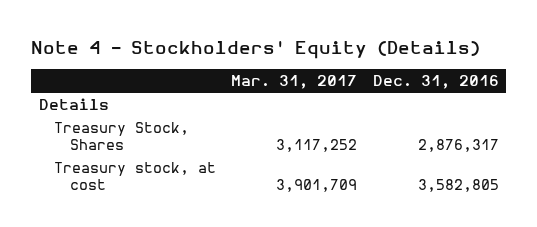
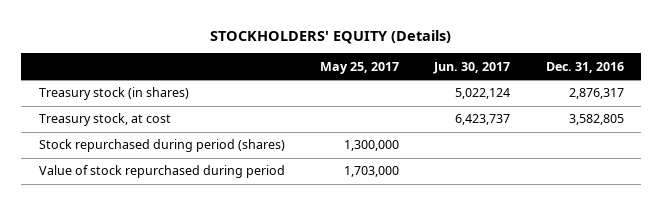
[31,41,481,60] Note 4 - Stockholders' Equity (Details) -> [210,29,452,44] STOCKHOLDERS' EQUITY (Details)
[231,74,358,89] Mar. 31, 2017 -> none
none -> [319,61,399,74] May 25, 2017
none -> [433,61,511,74] Jun. 30, 2017
[38,98,109,111] Details -> none
[54,122,190,151] Treasury Stock, Shares -> [38,87,189,101] Treasury stock (in shares)
none -> [38,139,285,153] Stock repurchased during period (shares)
none -> [38,165,285,179] Value of stock repurchased during period

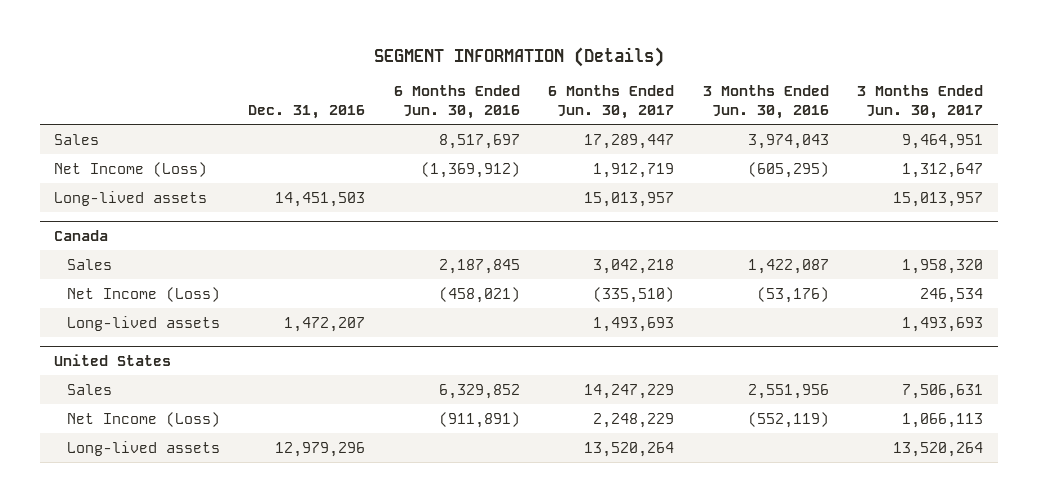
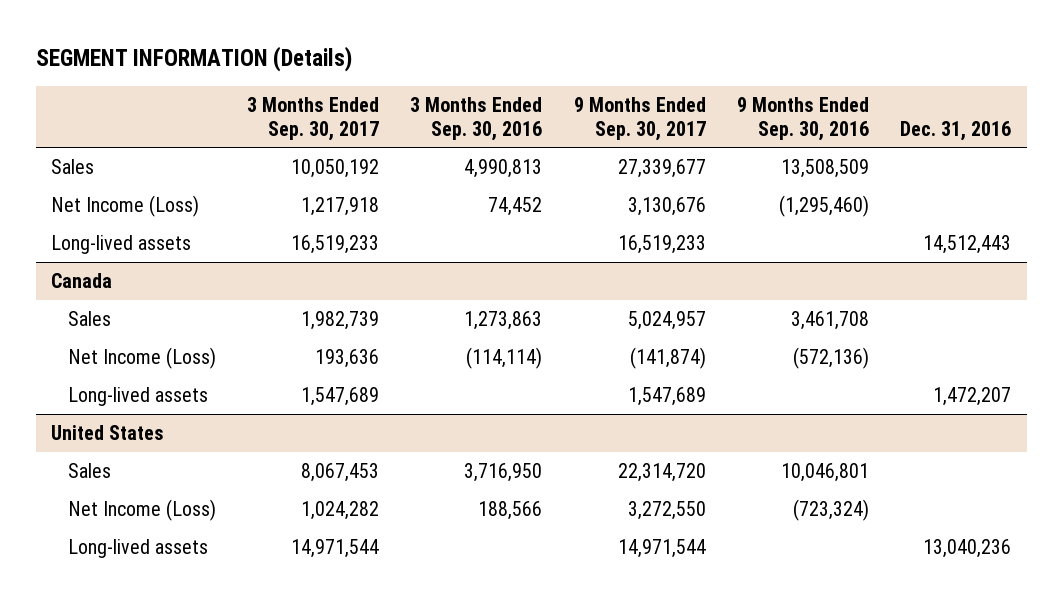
[393,85,520,119] 6 Months Ended Jun. 30, 2016 -> none
[548,85,675,119] 6 Months Ended Jun. 30, 2017 -> none
[702,85,829,119] 3 Months Ended Jun. 30, 2016 -> none
[857,85,984,119] 3 Months Ended Jun. 30, 2017 -> none
none -> [247,97,380,141] 3 Months Ended Sep. 30, 2017
none -> [410,97,543,141] 3 Months Ended Sep. 30, 2016
none -> [573,97,706,141] 9 Months Ended Sep. 30, 2017
none -> [736,97,869,141] 9 Months Ended Sep. 30, 2016
[275,191,366,207] 14,451,503 -> [922,234,1011,254] 14,512,443
[275,441,366,457] 12,979,296 -> [922,538,1011,558] 13,040,236

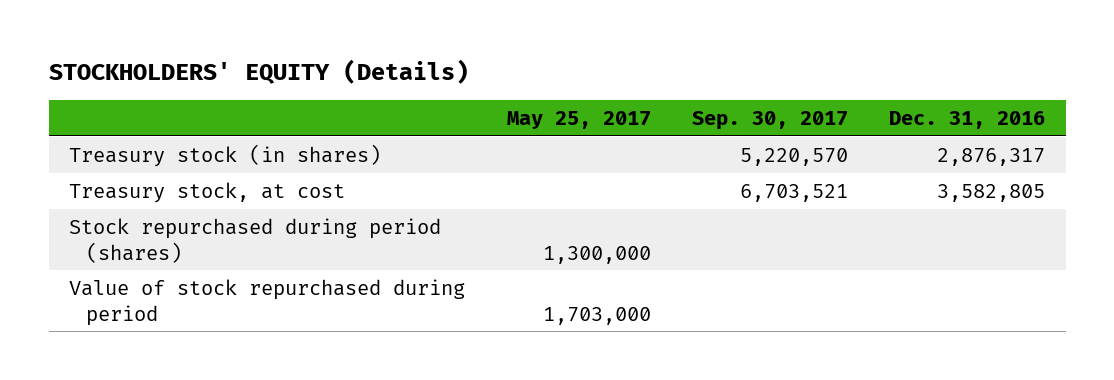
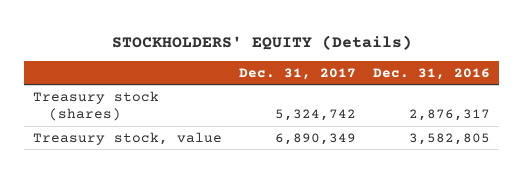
[506,110,651,129] May 25, 2017 -> none
[691,110,848,130] Sep. 30, 2017 -> none
none -> [239,67,357,80] Dec. 31, 2017
[69,217,442,263] Stock repurchased during period (shares) -> none
[69,278,466,326] Value of stock repurchased during period -> none
[69,143,382,167] Treasury stock (in shares) -> [32,90,159,122] Treasury stock (shares)
[69,181,346,203] Treasury stock, at cost -> [32,131,222,145] Treasury stock, value

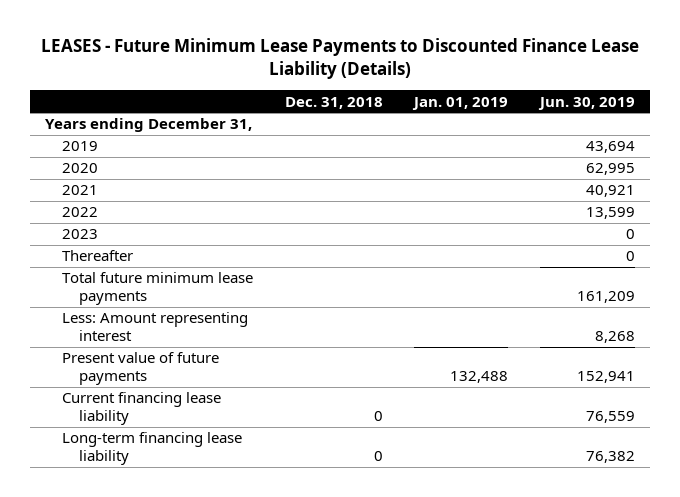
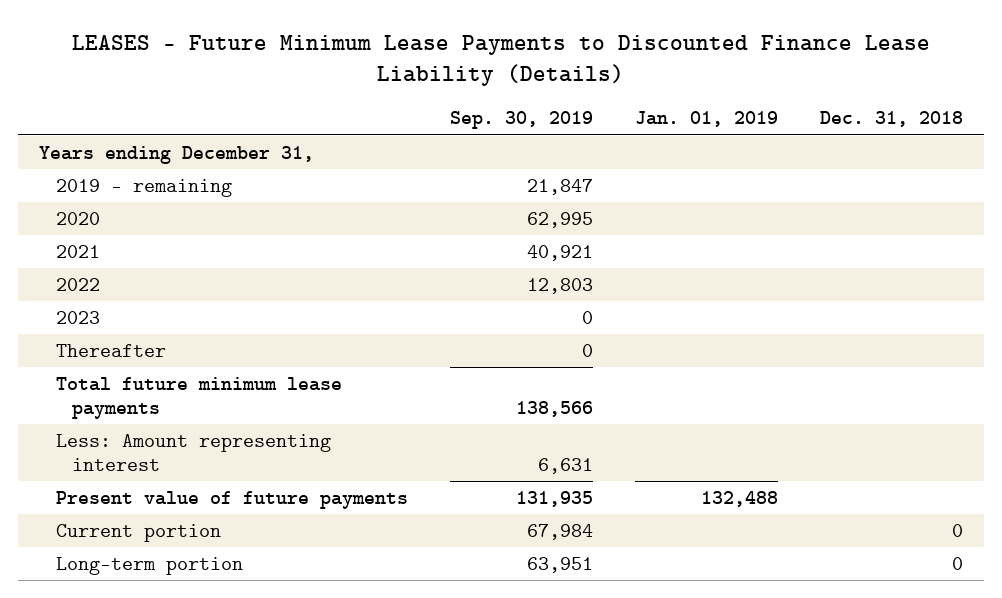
[537,96,635,110] Jun. 30, 2019 -> none
none -> [449,111,593,130] Sep. 30, 2019
[62,141,99,152] 2019 -> [55,178,232,197] 2019 - remaining
[62,392,222,426] Current financing lease liability -> [55,523,221,542] Current portion
[62,432,243,466] Long-term financing lease liability -> [55,556,243,575] Long-term portion

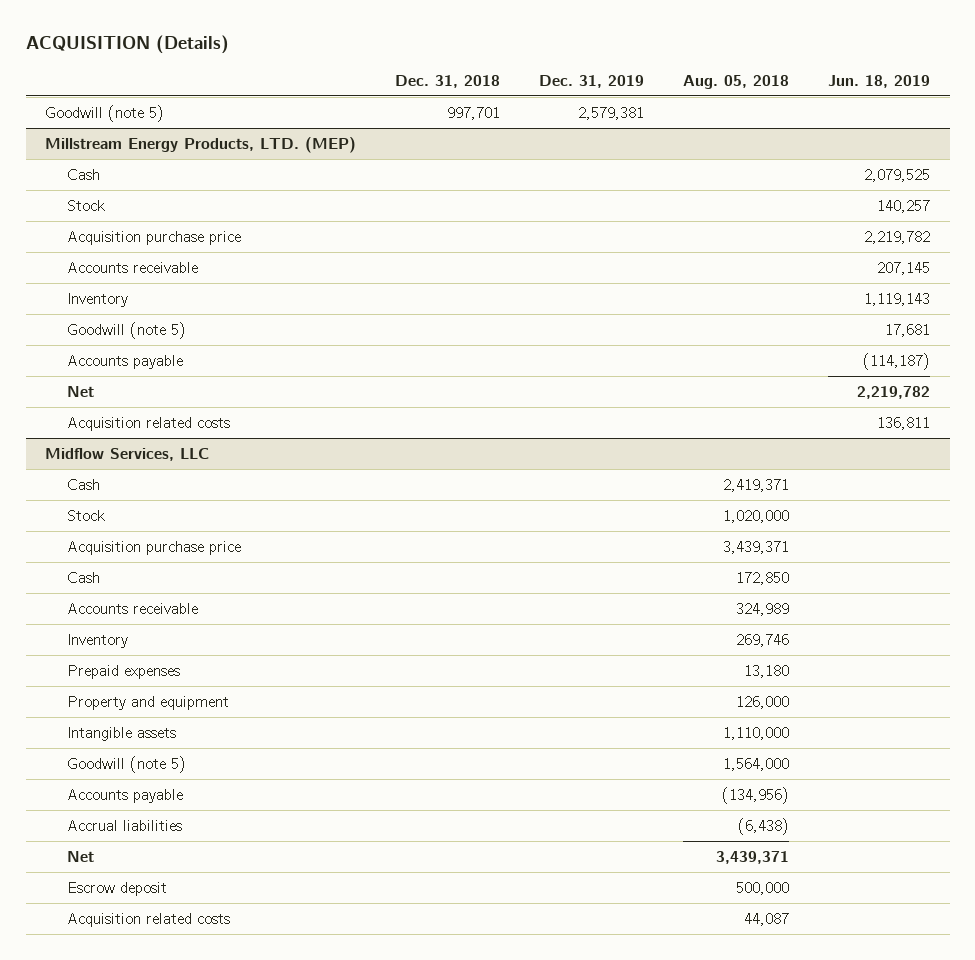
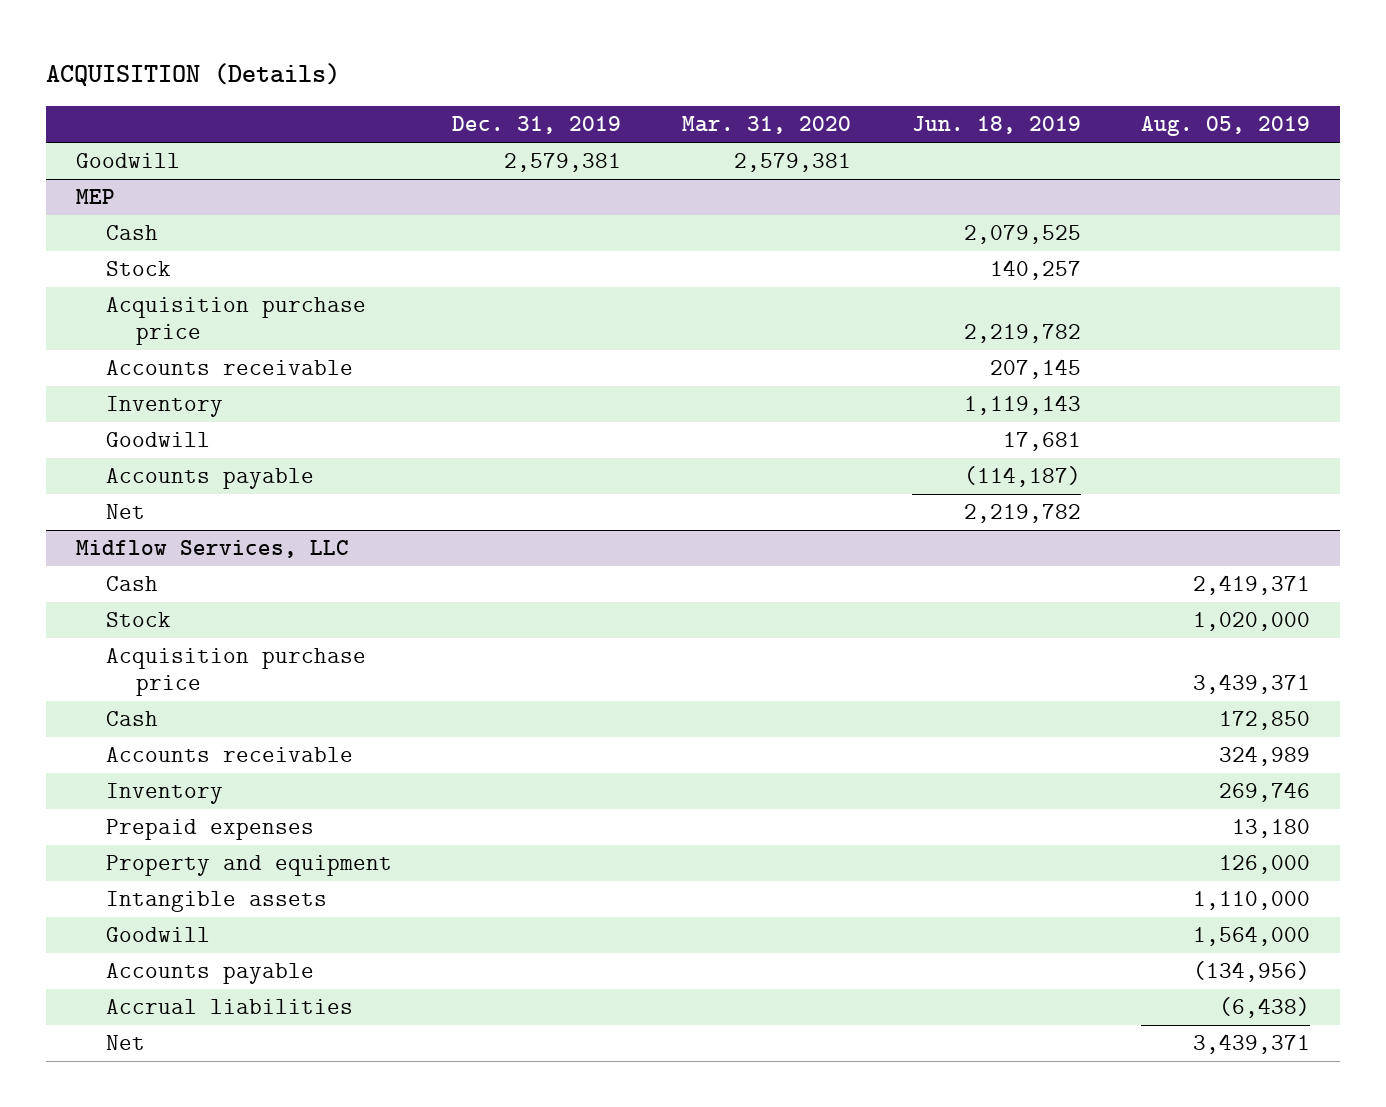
[395,74,501,88] Dec. 31, 2018 -> none
[683,74,790,89] Aug. 05, 2018 -> none
none -> [681,116,851,135] Mar. 31, 2020
none -> [1141,116,1311,137] Aug. 05, 2019
[45,104,165,122] Goodwill (note 5) -> [76,153,181,169] Goodwill
[45,136,357,153] Millstream Energy Products, LTD. (MEP) -> [76,189,116,205] MEP
[67,321,187,339] Goodwill (note 5) -> [105,432,210,448] Goodwill
[67,416,231,431] Acquisition related costs -> none
[67,755,187,773] Goodwill (note 5) -> [105,927,210,943] Goodwill
[67,881,168,896] Escrow deposit -> none
[67,912,231,927] Acquisition related costs -> none

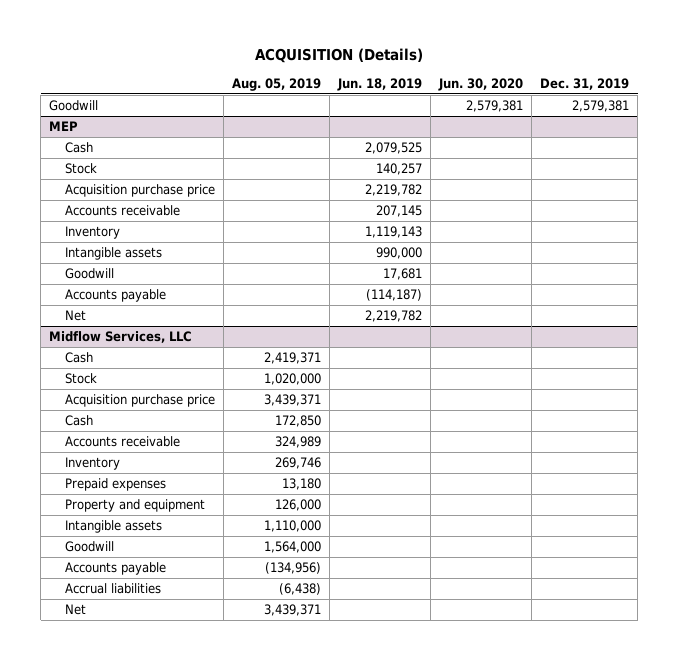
[681,116,851,135] Mar. 31, 2020 -> none
none -> [438,77,524,91] Jun. 30, 2020
none -> [65,246,163,260] Intangible assets

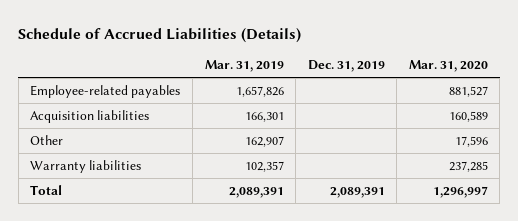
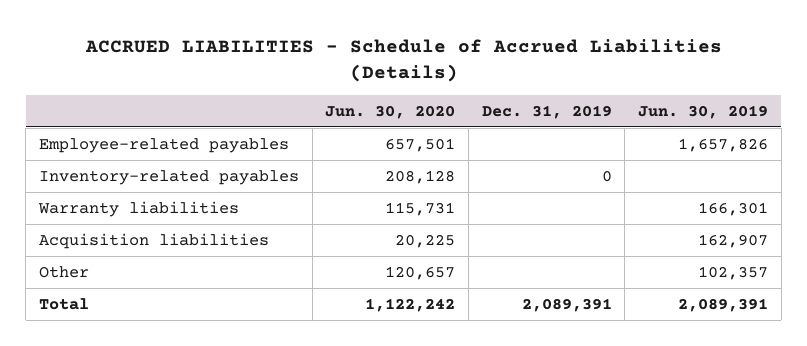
[18,28,302,44] Schedule of Accrued Liabilities (Details) -> [84,39,722,83] ACCRUED LIABILITIES - Schedule of Accrued Liabilities (Details)
[204,60,284,73] Mar. 31, 2019 -> none
[408,60,488,73] Mar. 31, 2020 -> none
none -> [325,105,456,120] Jun. 30, 2020
none -> [637,105,768,120] Jun. 30, 2019
none -> [39,169,300,185] Inventory-related payables
[30,159,142,173] Warranty liabilities -> [38,200,240,217] Warranty liabilities

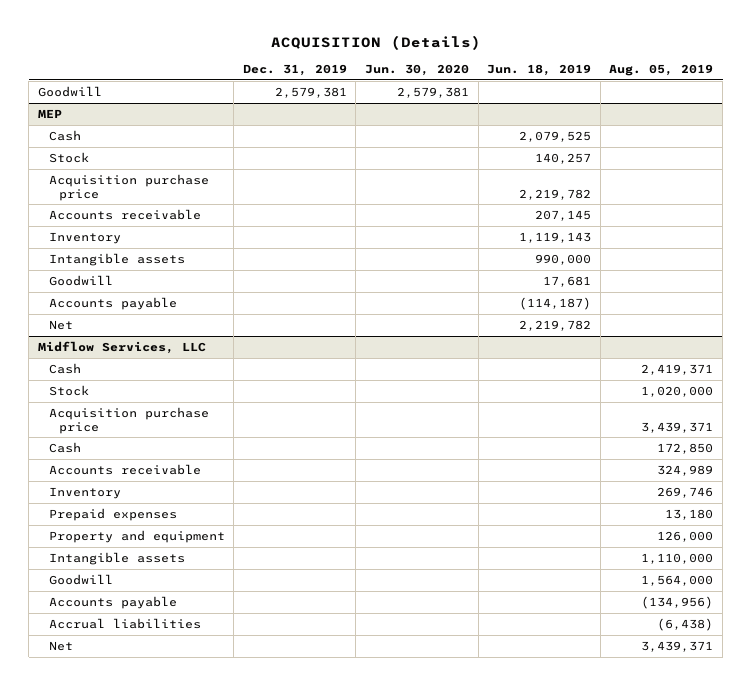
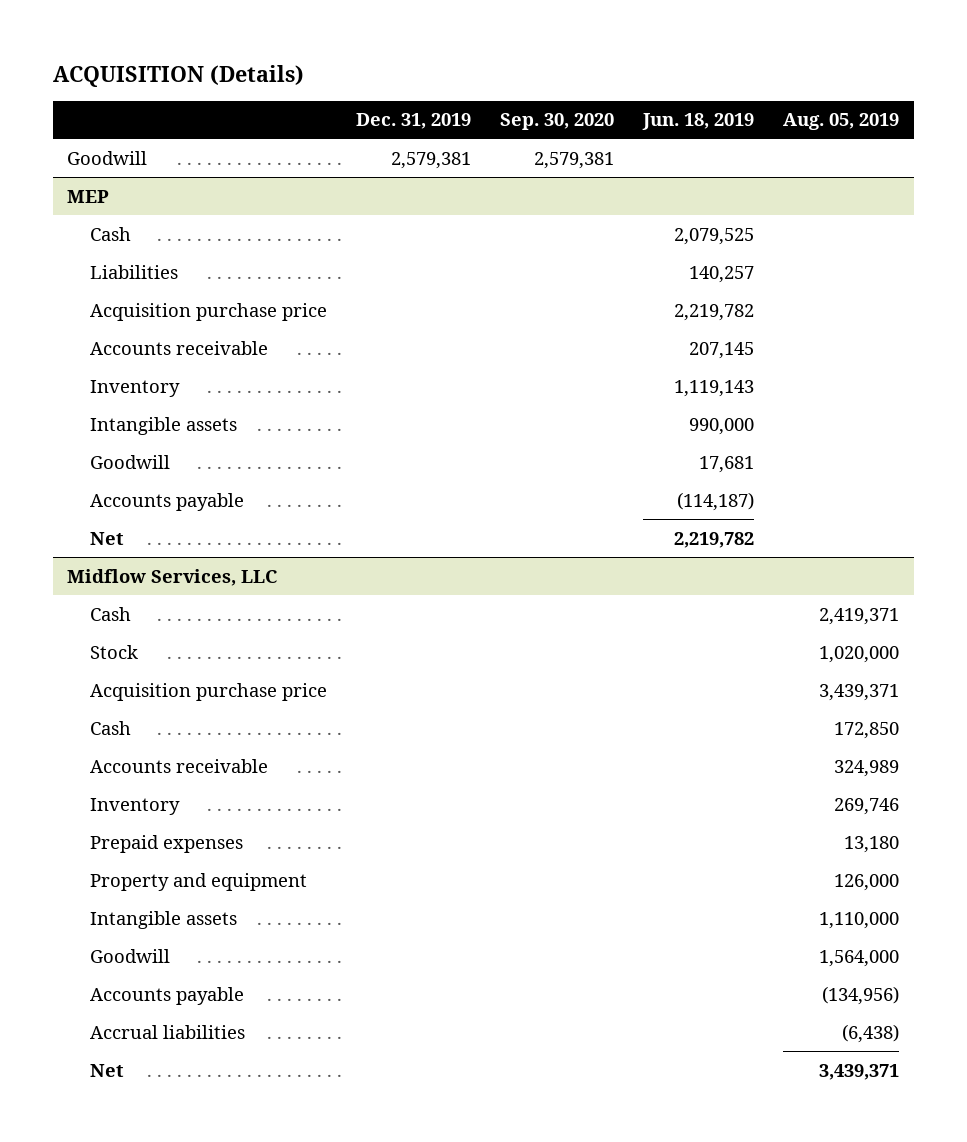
[364,64,469,77] Jun. 30, 2020 -> none
none -> [500,113,615,131] Sep. 30, 2020
[48,151,89,163] Stock -> [90,264,179,279] Liabilities

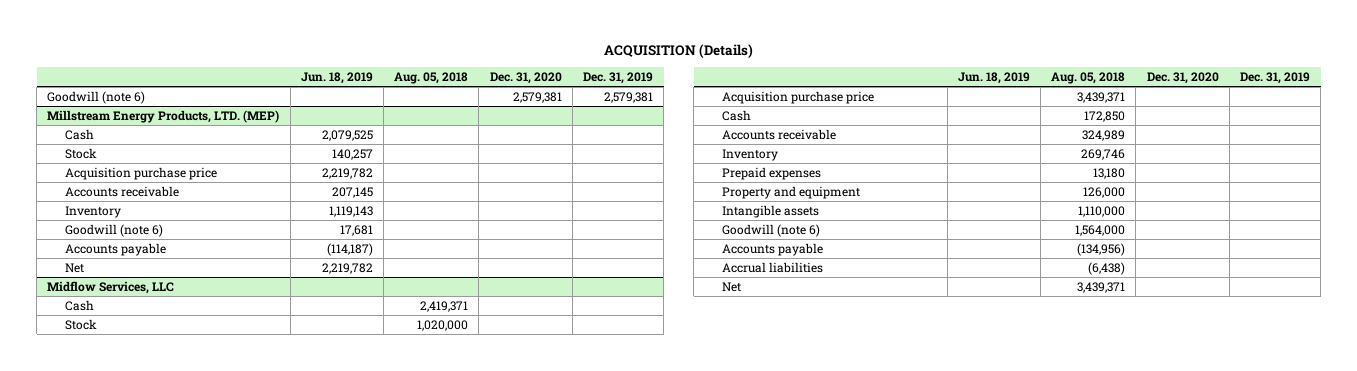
[500,113,615,131] Sep. 30, 2020 -> none
[783,113,900,131] Aug. 05, 2019 -> none
none -> [394,72,469,85] Aug. 05, 2018
none -> [489,72,562,85] Dec. 31, 2020
[67,150,148,165] Goodwill -> [47,90,146,104] Goodwill (note 6)
[67,189,110,203] MEP -> [47,109,280,123] Millstream Energy Products, LTD. (MEP)
[90,264,179,279] Liabilities -> [65,147,98,159] Stock
[90,416,238,435] Intangible assets -> none
[90,454,171,469] Goodwill -> [65,223,164,237] Goodwill (note 6)
[90,948,171,963] Goodwill -> [722,223,821,237] Goodwill (note 6)

